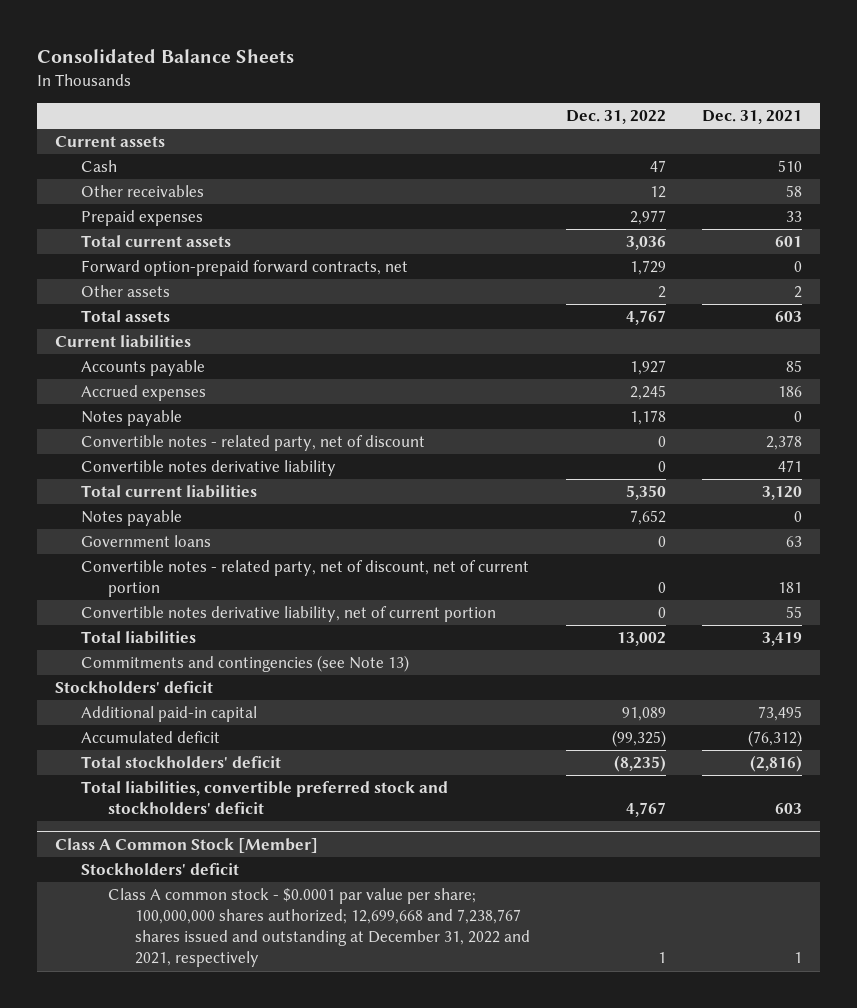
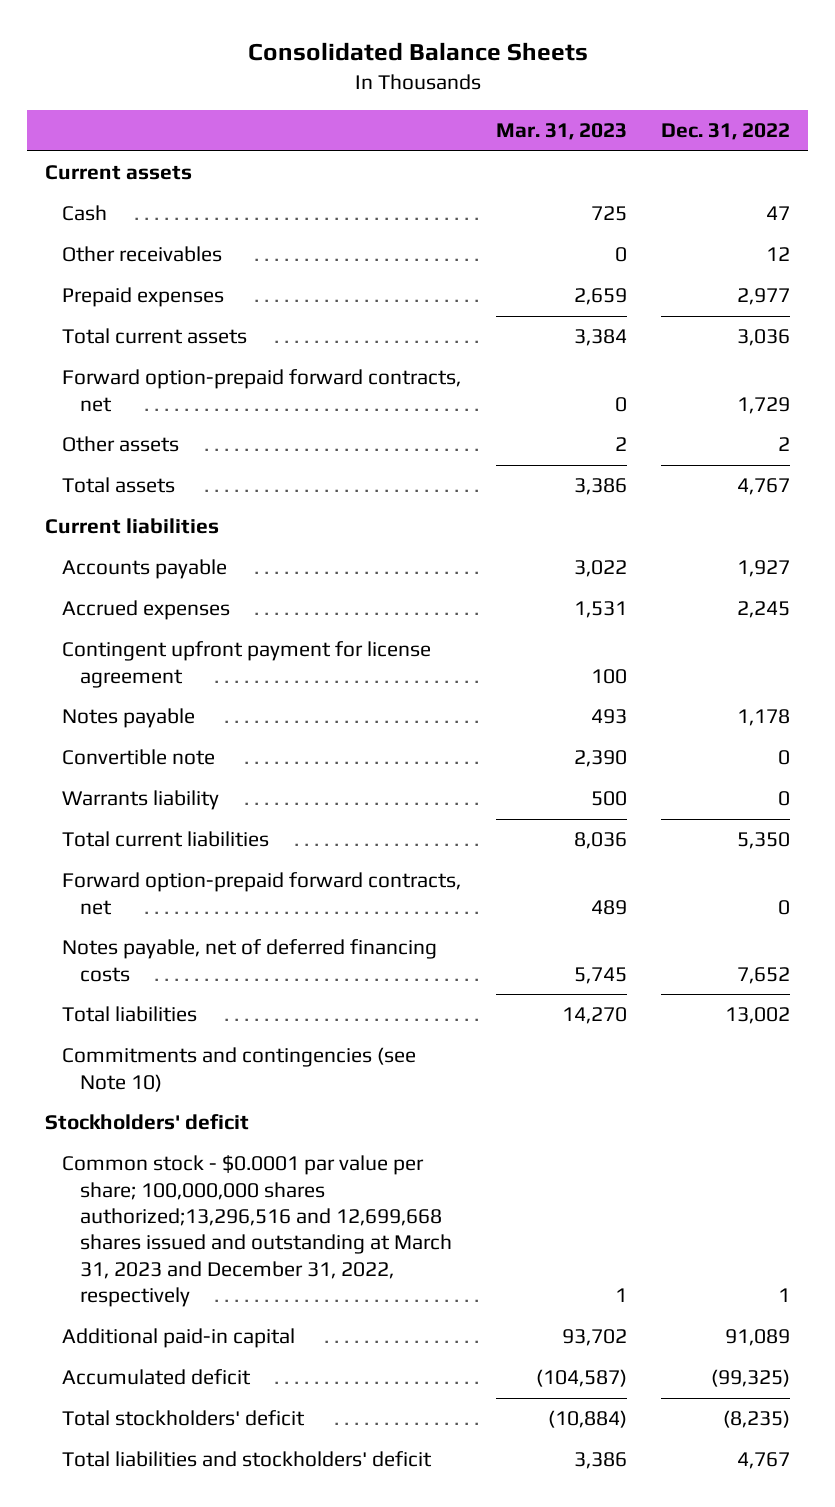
[702,110,803,125] Dec. 31, 2021 -> none
none -> [495,123,627,141] Mar. 31, 2023
none -> [62,641,432,688] Contingent upfront payment for license agreement
[81,435,426,452] Convertible notes - related party, net of discount -> none
[81,460,337,477] Convertible notes derivative liability -> none
none -> [62,749,216,766] Convertible note
none -> [62,790,220,811] Warrants liability
[81,535,212,548] Government loans -> none
[81,560,530,598] Convertible notes - related party, net of discount, net of current portion -> none
[81,606,497,623] Convertible notes derivative liability, net of current portion -> none
none -> [62,872,462,915] Forward option-prepaid forward contracts, net
[81,510,183,527] Notes payable -> [62,939,438,982] Notes payable, net of deferred financing costs
[81,655,410,673] Commitments and contingencies (see Note 13) -> [62,1047,417,1092] Commitments and contingencies (see Note 10)
none -> [62,1155,453,1308] Common stock - $0.0001 par value per share; 100,000,000 shares authorized;13,296,516 and 12,699,668 shares issued and outstanding at March 31, 2023 and December 31, 2022, respectively
[54,837,318,853] Class A Common Stock [Member] -> none
[81,863,240,876] Stockholders' deficit -> none
[108,888,530,968] Class A common stock - $0.0001 par value per share; 100,000,000 shares authorized; 12,699,668 and 7,238,767 shares issued and outstanding at December 31, 2022 and 2021, respectively -> none
[81,781,449,815] Total liabilities, convertible preferred stock and stockholders' deficit -> [62,1451,433,1468] Total liabilities and stockholders' deficit

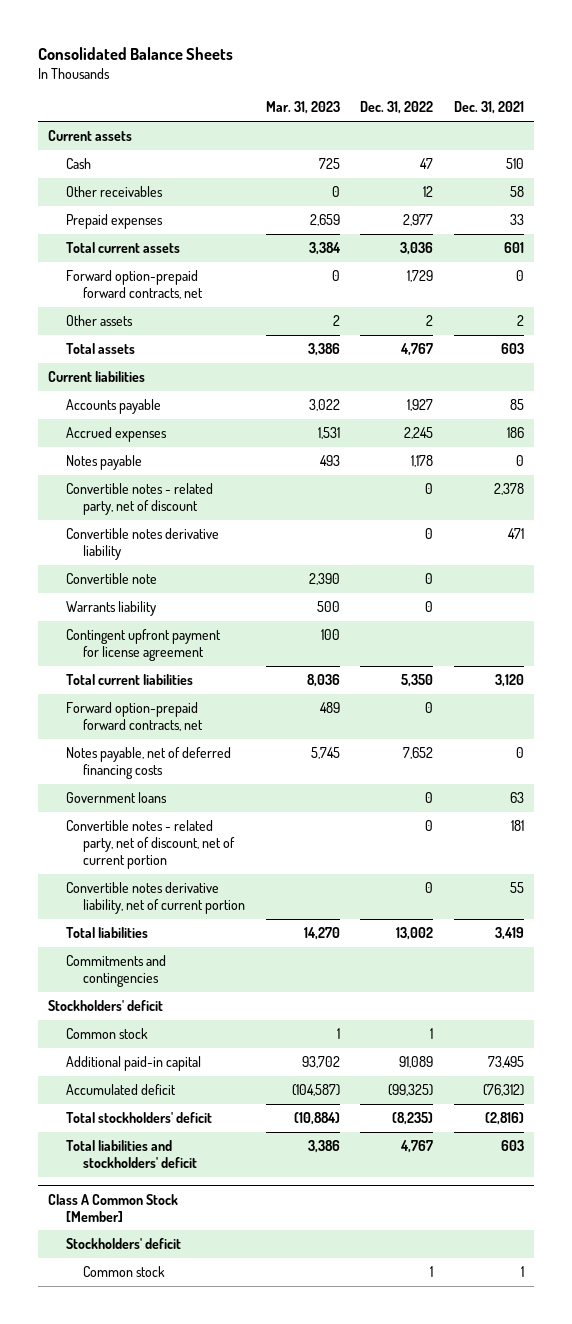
none -> [453,101,524,115] Dec. 31, 2021
none -> [65,482,213,516] Convertible notes - related party, net of discount
none -> [65,527,219,561] Convertible notes derivative liability
[62,641,432,688] Contingent upfront payment for license agreement -> [65,628,221,662] Contingent upfront payment for license agreement
none -> [65,791,167,803] Government loans
none -> [65,819,236,870] Convertible notes - related party, net of discount, net of current portion
none -> [65,881,246,915] Convertible notes derivative liability, net of current portion
[62,1047,417,1092] Commitments and contingencies (see Note 10) -> [65,954,166,988] Commitments and contingencies
[62,1155,453,1308] Common stock - $0.0001 par value per share; 100,000,000 shares authorized;13,296,516 and 12,699,668 shares issued and outstanding at March 31, 2023 and December 31, 2022, respectively -> [65,1027,148,1039] Common stock
none -> [48,1193,179,1222] Class A Common Stock [Member]
none -> [65,1237,181,1249] Stockholders' deficit
none -> [83,1265,166,1277] Common stock

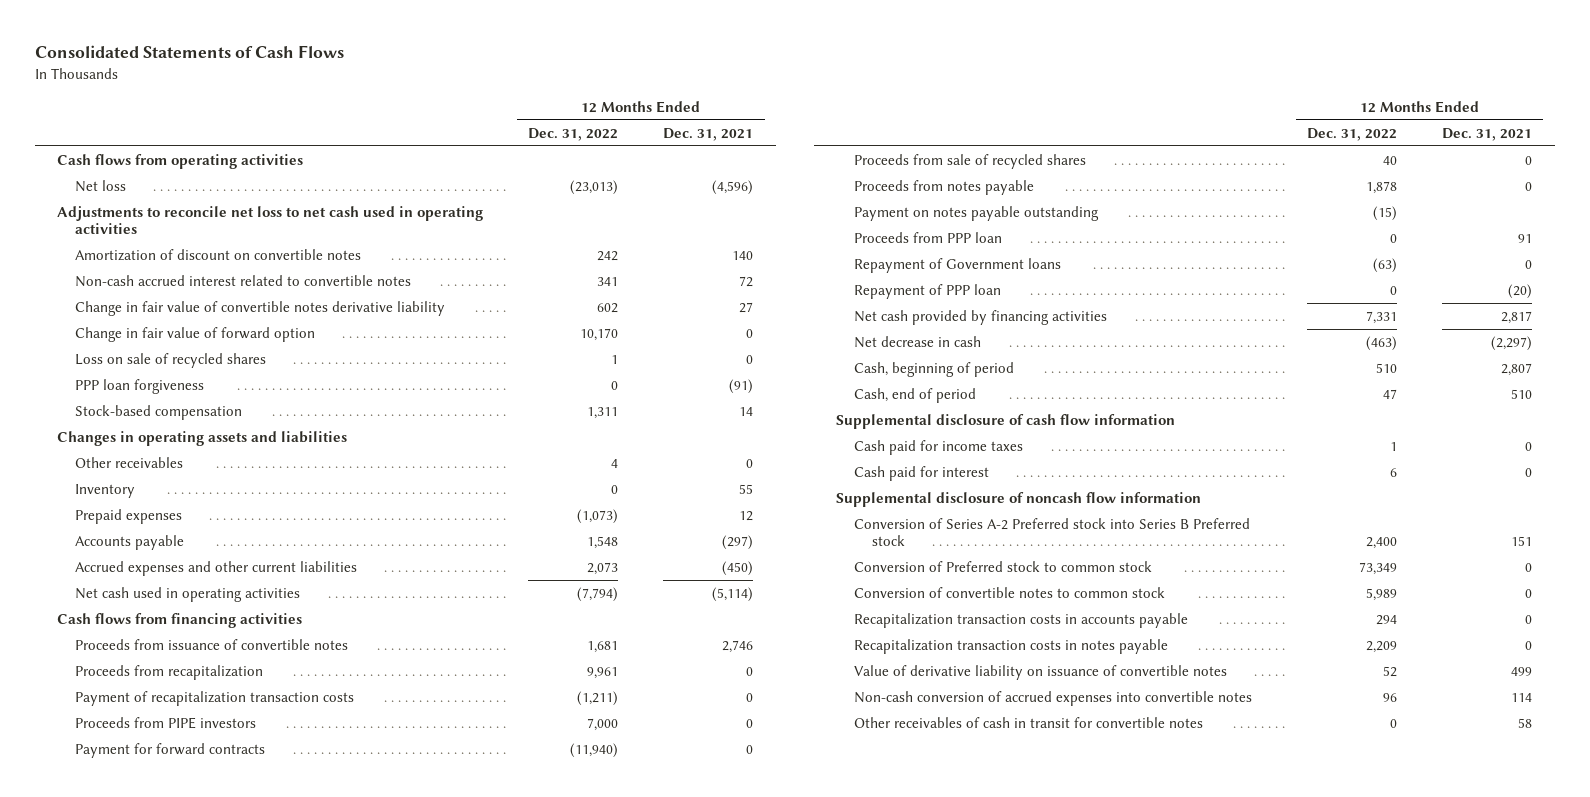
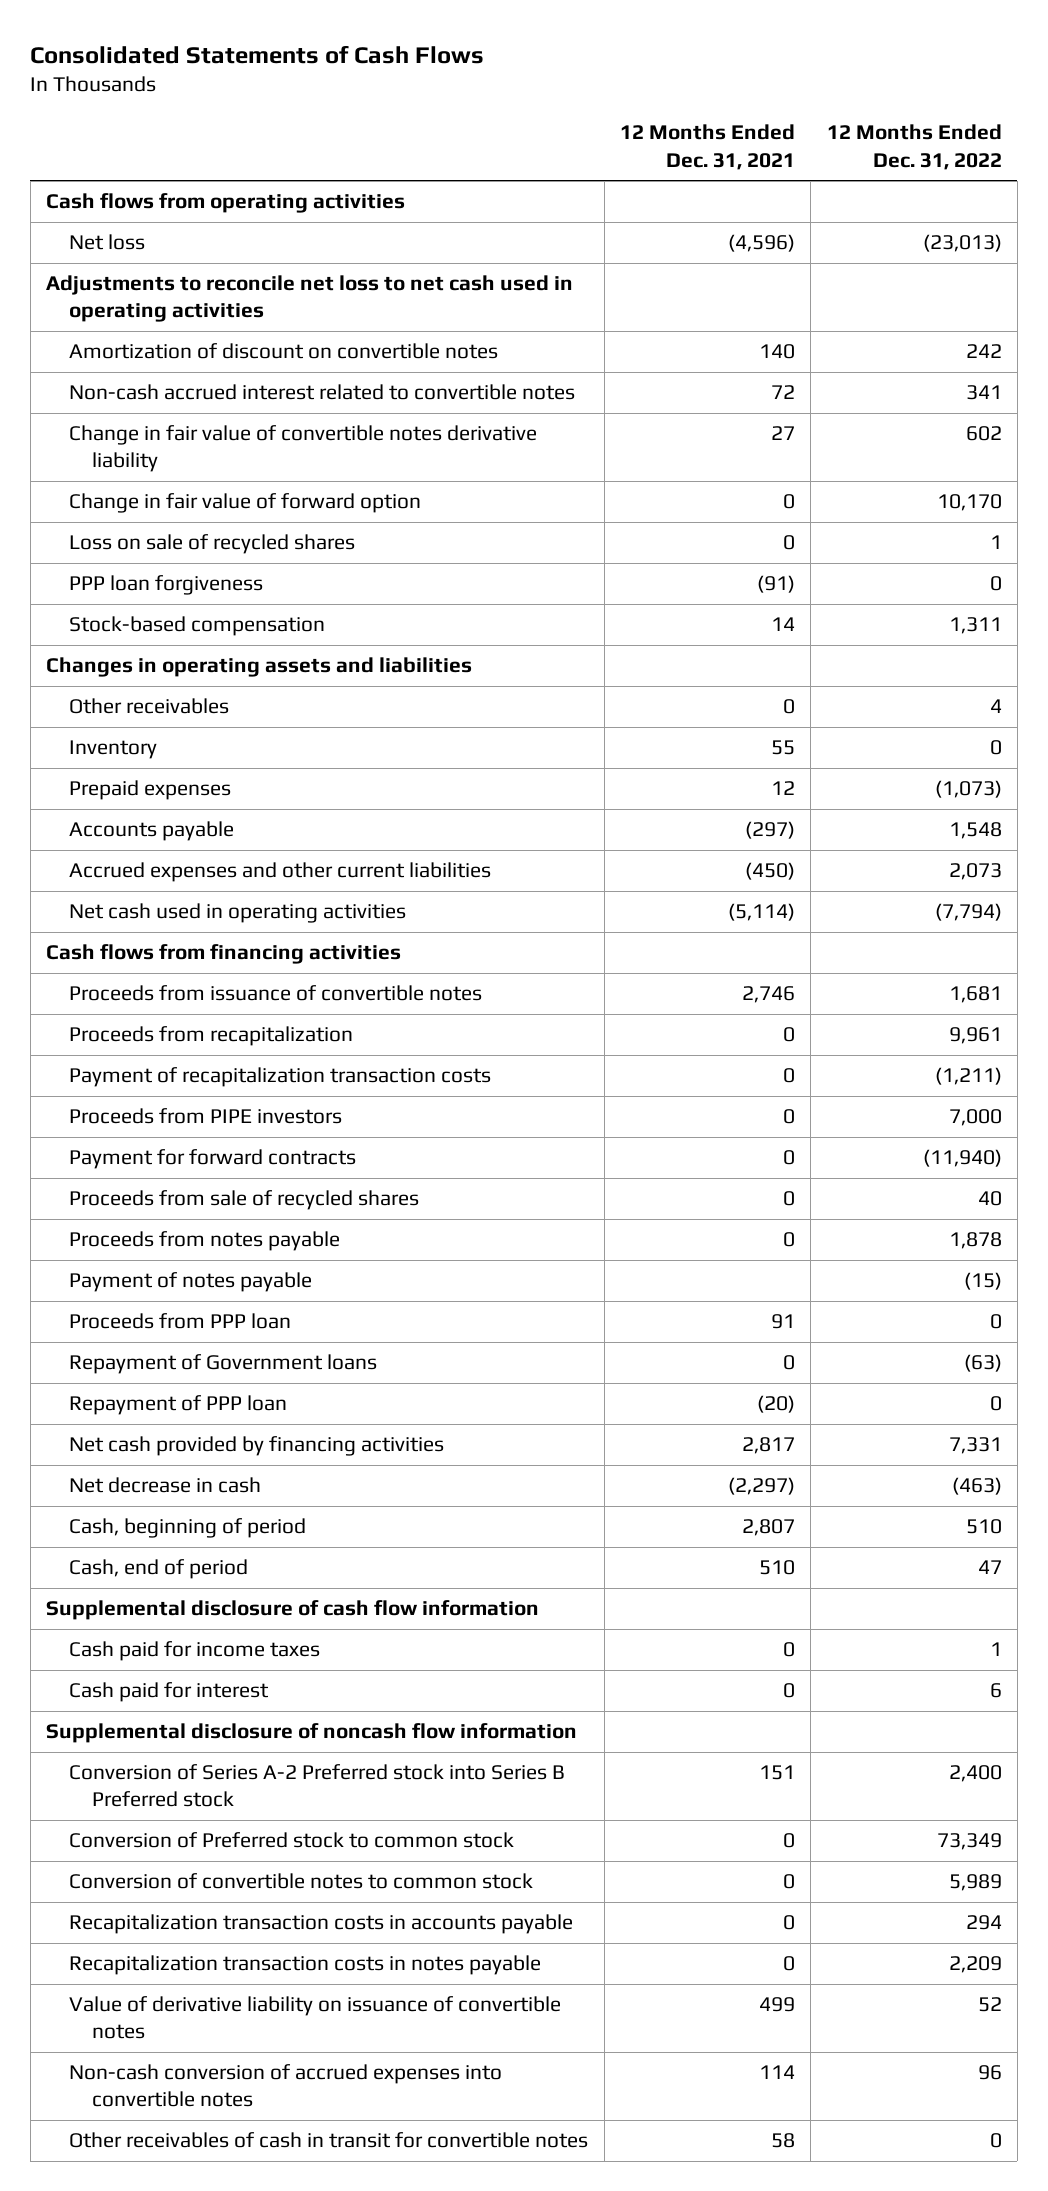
[853,205,1099,221] Payment on notes payable outstanding -> [69,1272,313,1293] Payment of notes payable

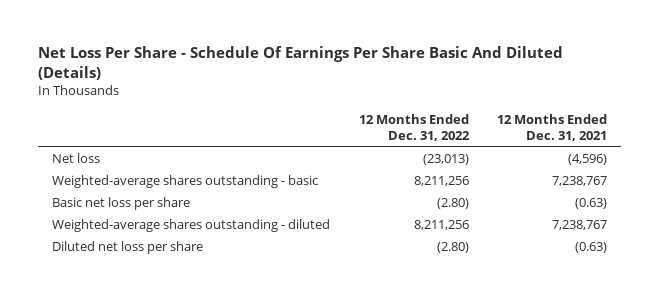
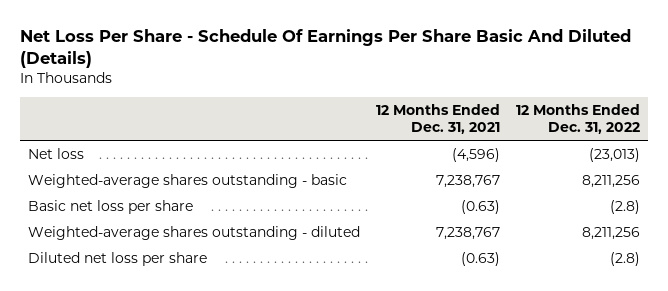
[436,198,469,210] (2.80) -> [610,199,641,214] (2.8)
[436,242,469,254] (2.80) -> [610,251,641,266] (2.8)

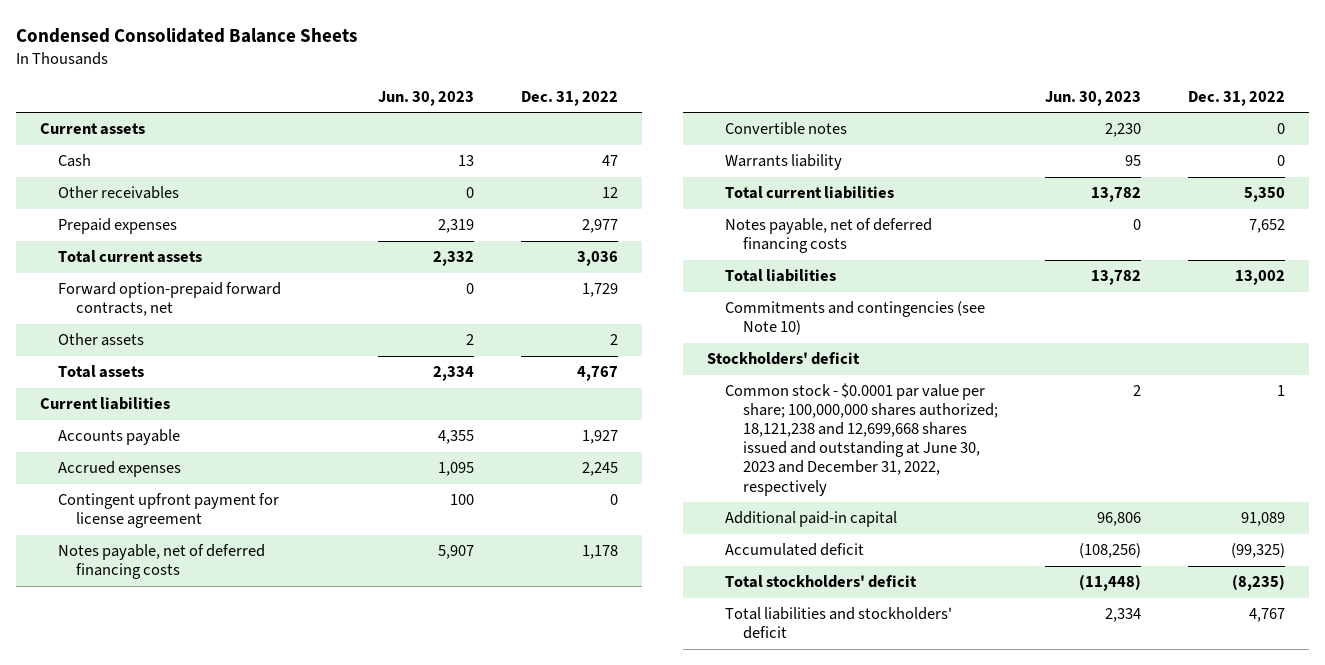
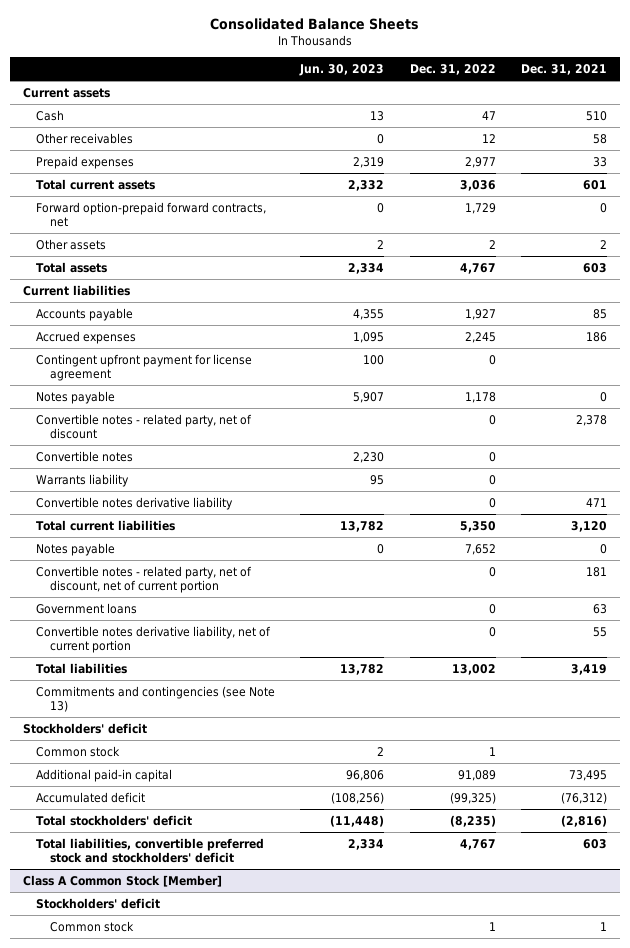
[16,27,358,43] Condensed Consolidated Balance Sheets -> [209,17,419,30] Consolidated Balance Sheets
none -> [520,64,607,76] Dec. 31, 2021
[57,544,265,580] Notes payable, net of deferred financing costs -> [36,390,116,404] Notes payable
none -> [36,413,253,439] Convertible notes - related party, net of discount
none -> [36,496,234,510] Convertible notes derivative liability
[724,218,932,254] Notes payable, net of deferred financing costs -> [36,542,116,556] Notes payable
none -> [36,565,253,593] Convertible notes - related party, net of discount, net of current portion
none -> [36,602,138,614] Government loans
none -> [36,625,272,653] Convertible notes derivative liability, net of current portion
[724,301,985,336] Commitments and contingencies (see Note 10) -> [36,685,276,712] Commitments and contingencies (see Note 13)
[724,383,999,496] Common stock - $0.0001 par value per share; 100,000,000 shares authorized; 18,121,238 and 12,699,668 shares issued and outstanding at June 30, 2023 and December 31, 2022, respectively -> [36,745,121,757] Common stock
[724,607,952,640] Total liabilities and stockholders' deficit -> [36,837,265,863] Total liabilities, convertible preferred stock and stockholders' deficit
none -> [22,874,222,887] Class A Common Stock [Member]
none -> [36,897,161,909] Stockholders' deficit
none -> [49,920,134,932] Common stock

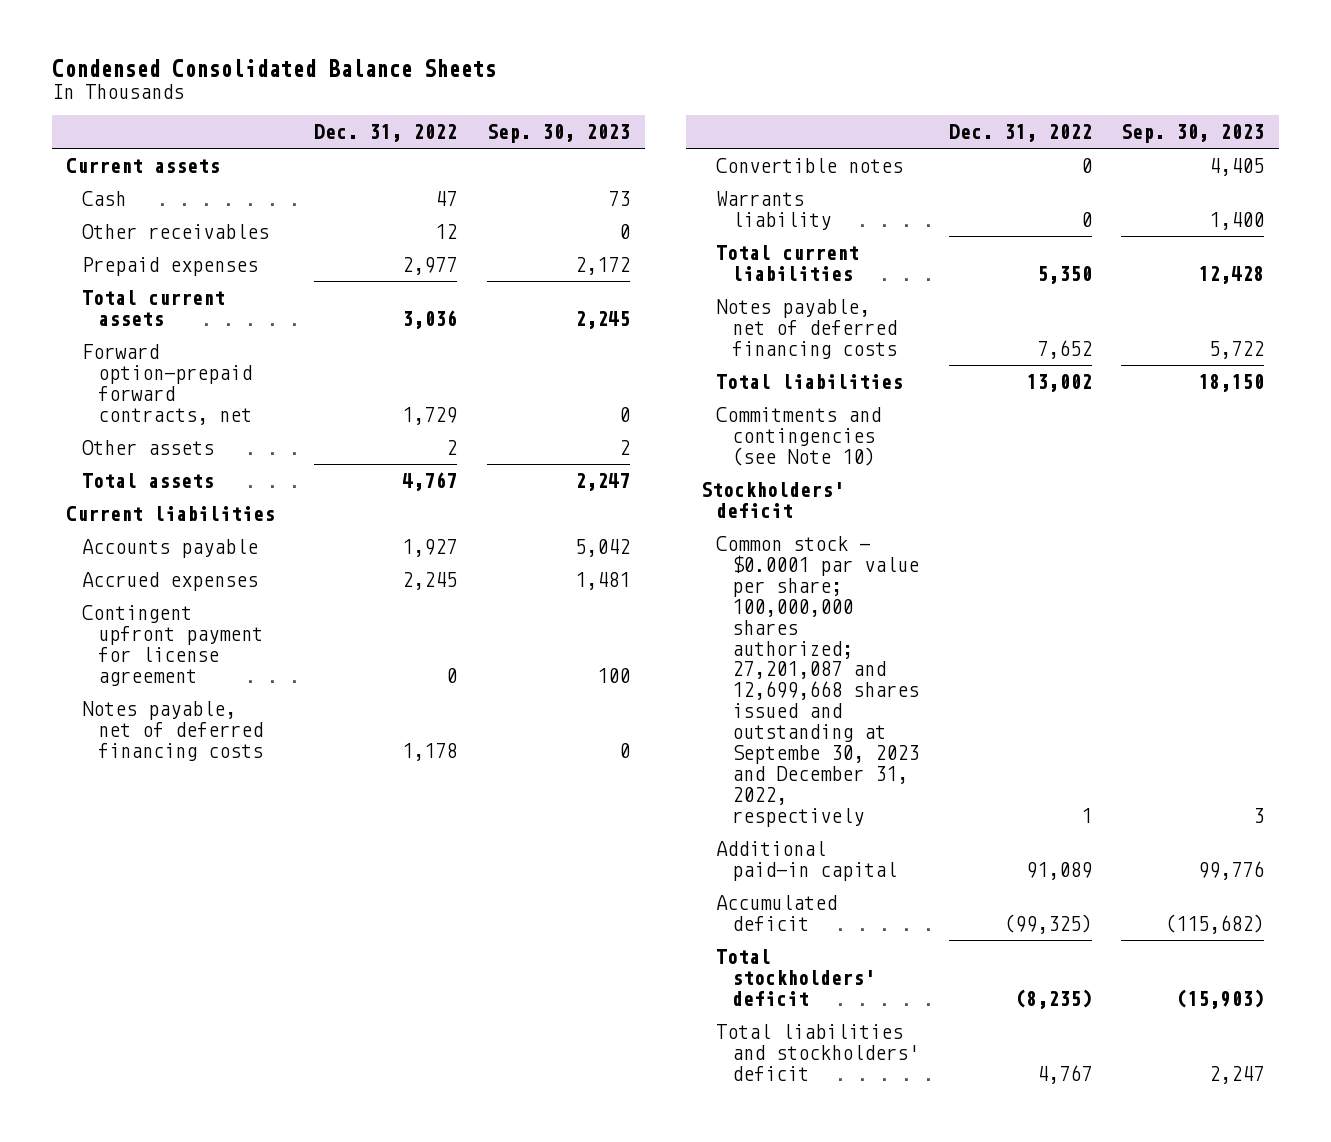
[209,17,419,30] Consolidated Balance Sheets -> [51,58,496,77] Condensed Consolidated Balance Sheets
[299,64,385,77] Jun. 30, 2023 -> none
[520,64,607,76] Dec. 31, 2021 -> none
none -> [487,124,631,144] Sep. 30, 2023
[36,413,253,439] Convertible notes - related party, net of discount -> none
[36,390,116,404] Notes payable -> [82,700,263,761] Notes payable, net of deferred financing costs
[36,496,234,510] Convertible notes derivative liability -> none
[36,565,253,593] Convertible notes - related party, net of discount, net of current portion -> none
[36,602,138,614] Government loans -> none
[36,625,272,653] Convertible notes derivative liability, net of current portion -> none
[36,542,116,556] Notes payable -> [716,298,897,359] Notes payable, net of deferred financing costs
[36,685,276,712] Commitments and contingencies (see Note 13) -> [716,406,882,466] Commitments and contingencies (see Note 10)
[36,745,121,757] Common stock -> [716,535,919,827] Common stock - $0.0001 par value per share; 100,000,000 shares authorized; 27,201,087 and 12,699,668 shares issued and outstanding at Septembe 30, 2023 and December 31, 2022, respectively
[22,874,222,887] Class A Common Stock [Member] -> none
[36,897,161,909] Stockholders' deficit -> none
[49,920,134,932] Common stock -> none
[36,837,265,863] Total liabilities, convertible preferred stock and stockholders' deficit -> [716,1023,919,1081] Total liabilities and stockholders' deficit

